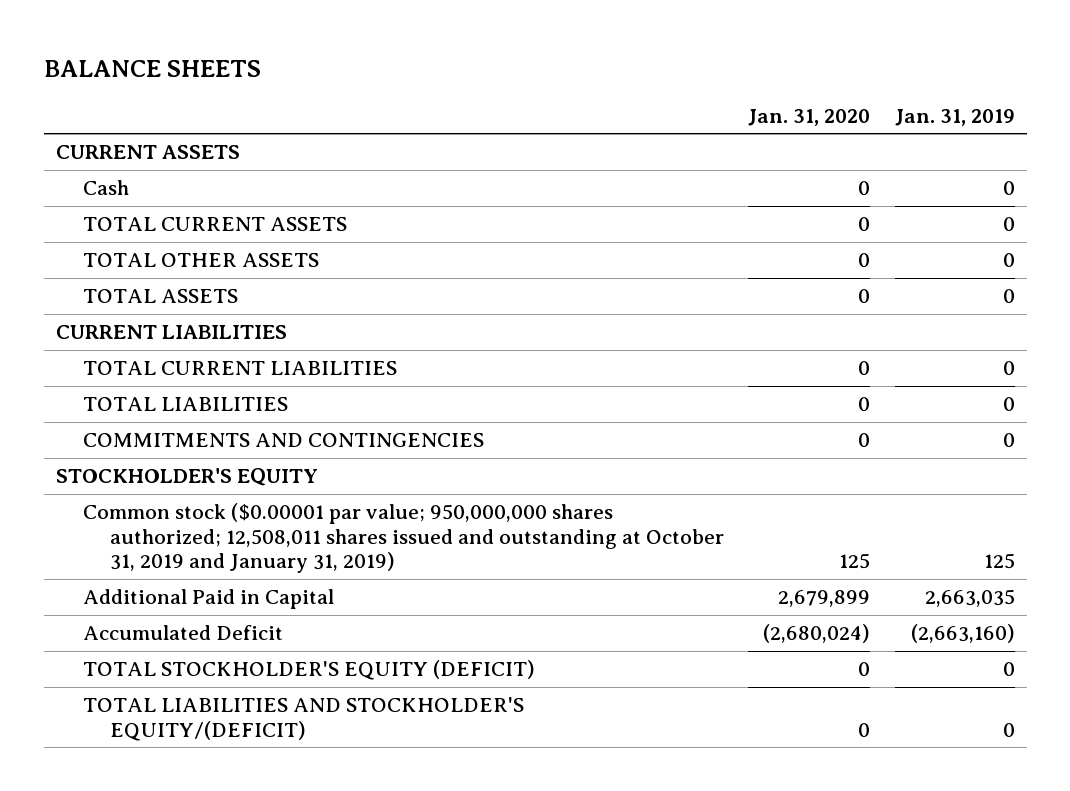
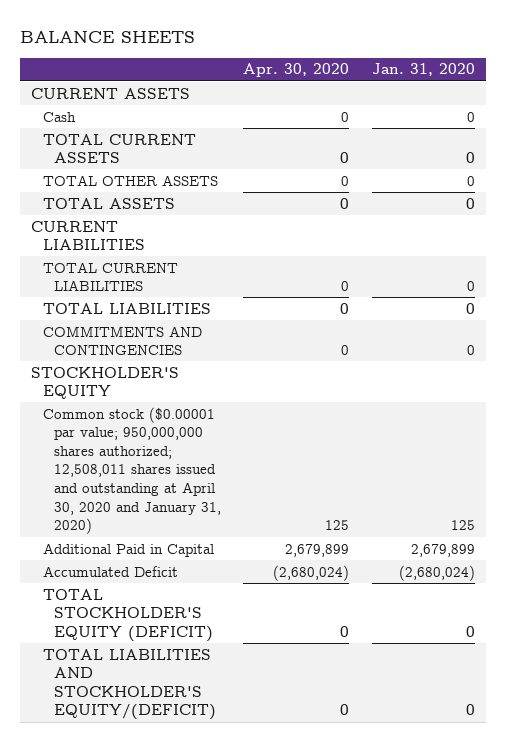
[894,108,1015,126] Jan. 31, 2019 -> none
none -> [243,63,350,78] Apr. 30, 2020
[83,503,725,574] Common stock ($0.00001 par value; 950,000,000 shares authorized; 12,508,011 shares issued and outstanding at October 31, 2019 and January 31, 2019) -> [42,406,222,535] Common stock ($0.00001 par value; 950,000,000 shares authorized; 12,508,011 shares issued and outstanding at April 30, 2020 and January 31, 2020)

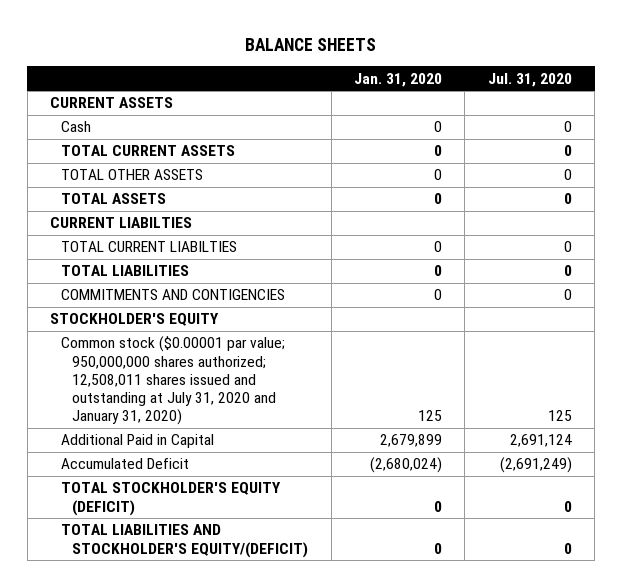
[243,63,350,78] Apr. 30, 2020 -> none
none -> [487,72,572,87] Jul. 31, 2020
[31,220,145,251] CURRENT LIABILITIES -> [50,217,193,229] CURRENT LIABILTIES
[42,261,178,292] TOTAL CURRENT LIABILITIES -> [61,241,238,253] TOTAL CURRENT LIABILTIES
[42,325,202,356] COMMITMENTS AND CONTINGENCIES -> [61,289,286,301] COMMITMENTS AND CONTIGENCIES
[42,406,222,535] Common stock ($0.00001 par value; 950,000,000 shares authorized; 12,508,011 shares issued and outstanding at April 30, 2020 and January 31, 2020) -> [61,336,286,426] Common stock ($0.00001 par value; 950,000,000 shares authorized; 12,508,011 shares issued and outstanding at July 31, 2020 and January 31, 2020)

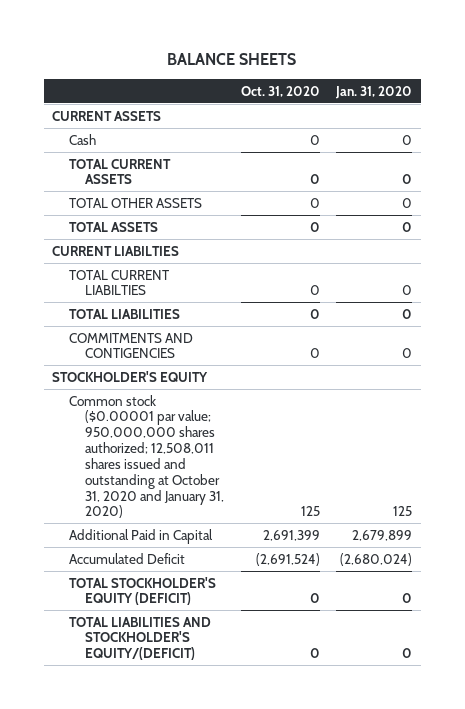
[487,72,572,87] Jul. 31, 2020 -> none
none -> [240,85,320,97] Oct. 31, 2020
[61,336,286,426] Common stock ($0.00001 par value; 950,000,000 shares authorized; 12,508,011 shares issued and outstanding at July 31, 2020 and January 31, 2020) -> [68,394,224,519] Common stock ($0.00001 par value; 950,000,000 shares authorized; 12,508,011 shares issued and outstanding at October 31, 2020 and January 31, 2020)

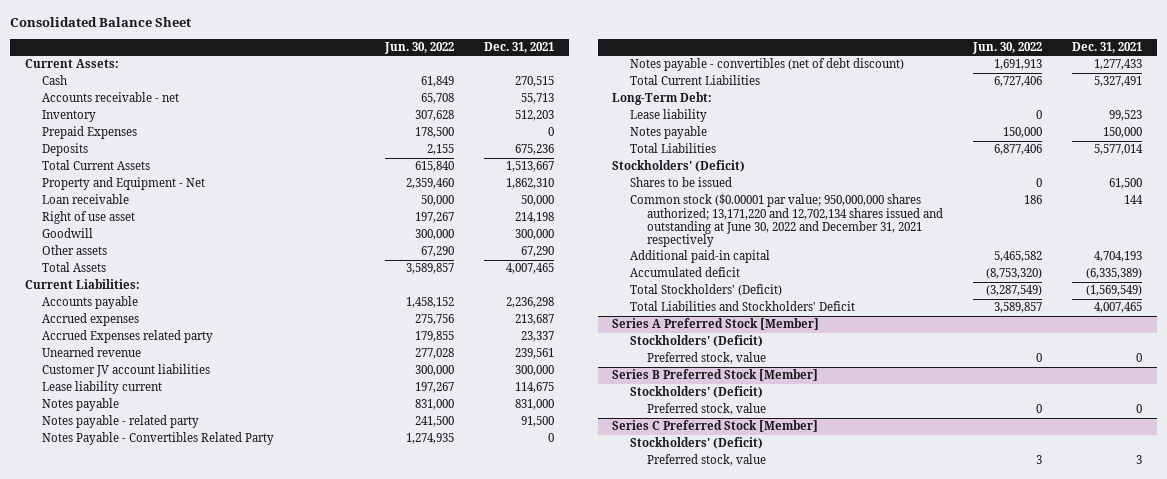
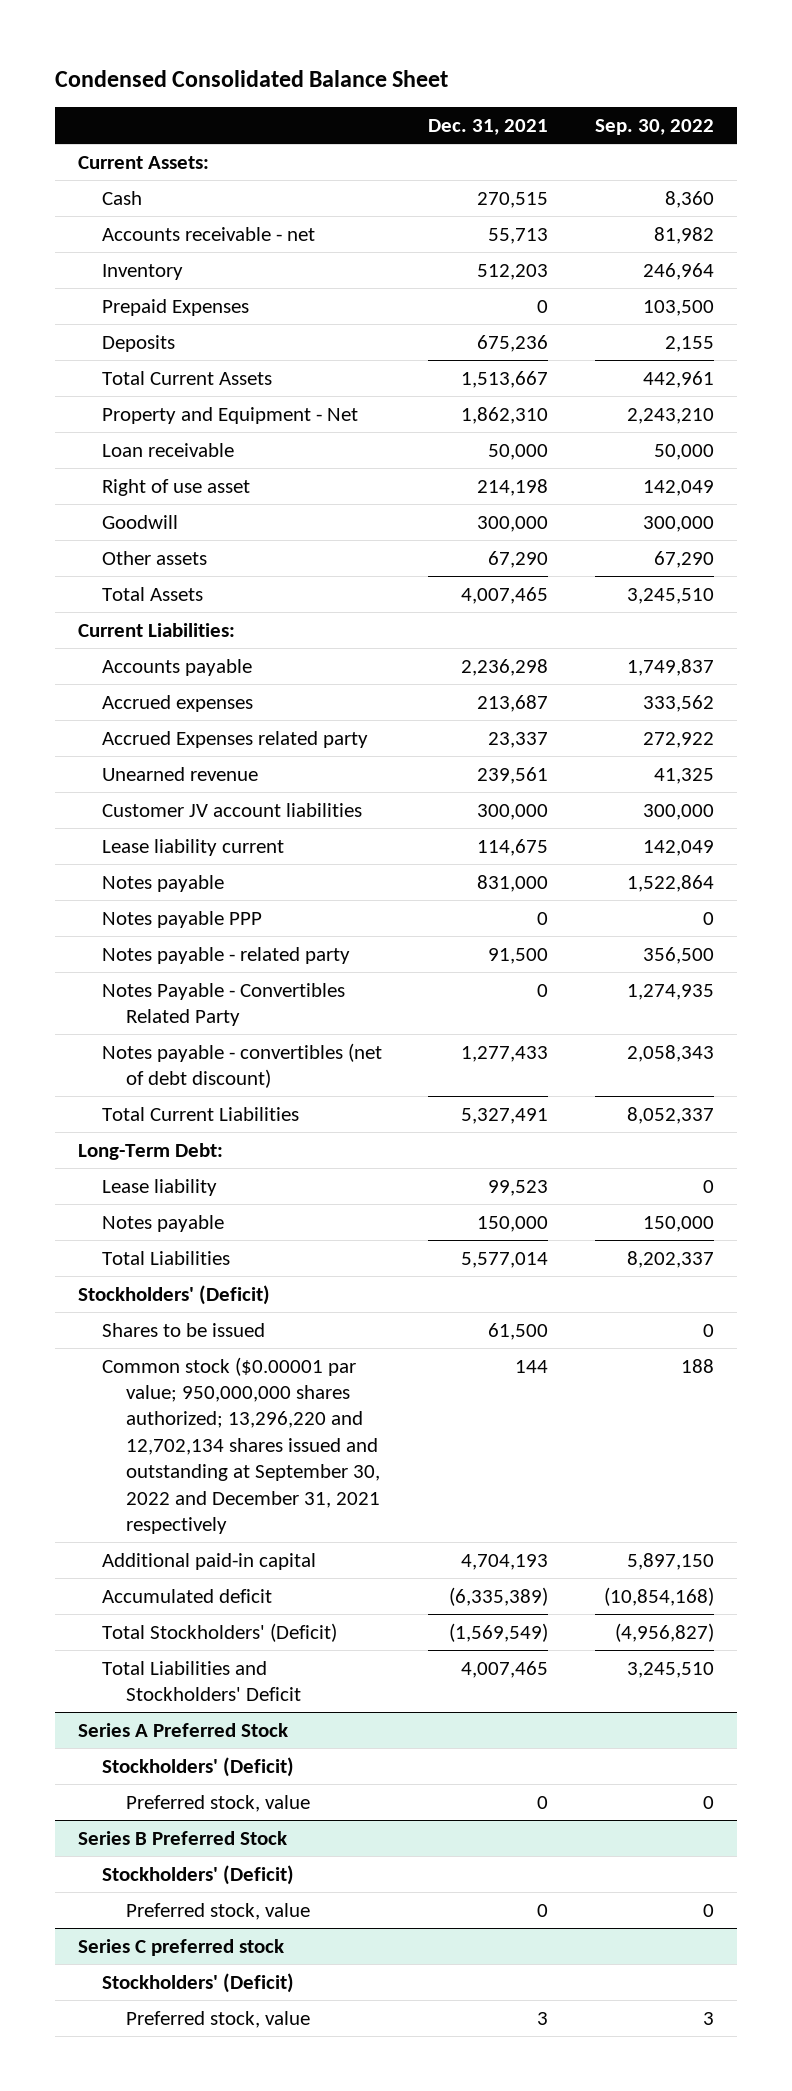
[9,17,191,28] Consolidated Balance Sheet -> [55,69,449,87] Condensed Consolidated Balance Sheet
[384,42,455,55] Jun. 30, 2022 -> none
none -> [594,118,714,135] Sep. 30, 2022
none -> [101,910,262,928] Notes payable PPP
[629,194,944,248] Common stock ($0.00001 par value; 950,000,000 shares authorized; 13,171,220 and 12,702,134 shares issued and outstanding at June 30, 2022 and December 31, 2021 respectively -> [101,1356,380,1535] Common stock ($0.00001 par value; 950,000,000 shares authorized; 13,296,220 and 12,702,134 shares issued and outstanding at September 30, 2022 and December 31, 2021 respectively
[612,318,820,331] Series A Preferred Stock [Member] -> [78,1722,289,1737] Series A Preferred Stock
[612,369,819,382] Series B Preferred Stock [Member] -> [78,1830,288,1845] Series B Preferred Stock
[612,420,819,433] Series C Preferred Stock [Member] -> [78,1938,285,1956] Series C preferred stock

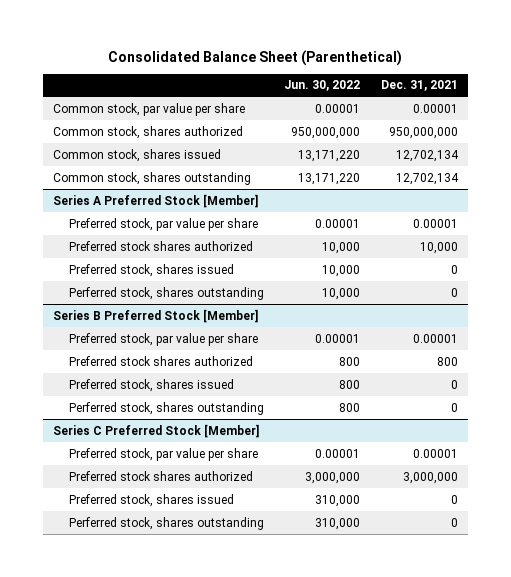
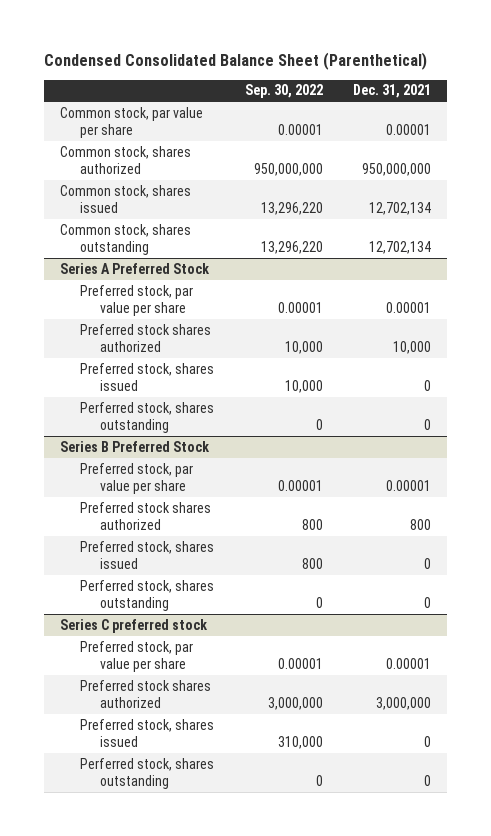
[108,49,403,66] Consolidated Balance Sheet (Parenthetical) -> [44,51,428,70] Condensed Consolidated Balance Sheet (Parenthetical)
[284,80,361,92] Jun. 30, 2022 -> none
none -> [244,84,323,99] Sep. 30, 2022
[52,193,258,208] Series A Preferred Stock [Member] -> [59,262,210,274] Series A Preferred Stock
[52,308,258,323] Series B Preferred Stock [Member] -> [59,440,210,452] Series B Preferred Stock
[52,423,259,438] Series C Preferred Stock [Member] -> [59,618,208,633] Series C preferred stock

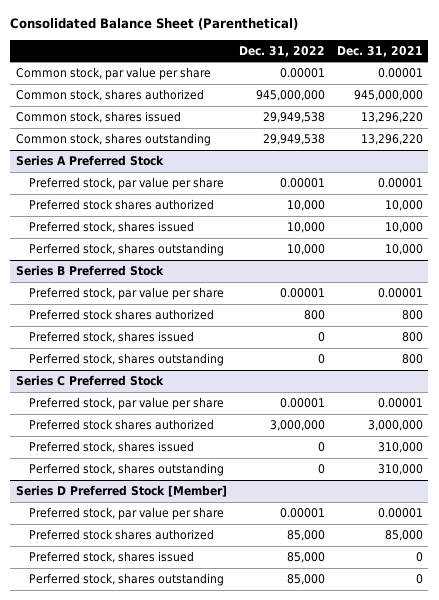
[44,51,428,70] Condensed Consolidated Balance Sheet (Parenthetical) -> [10,18,299,31] Consolidated Balance Sheet (Parenthetical)
[244,84,323,99] Sep. 30, 2022 -> none
none -> [238,45,325,57] Dec. 31, 2022
[362,162,432,176] 950,000,000 -> [353,89,423,101] 945,000,000
[369,201,432,215] 12,702,134 -> [360,111,423,123] 13,296,220
[369,240,432,254] 12,702,134 -> [360,133,423,145] 13,296,220
[424,379,432,391] 0 -> [384,221,423,233] 10,000
[424,418,432,430] 0 -> [384,243,423,255] 10,000
[424,557,432,569] 0 -> [401,331,423,342] 800
[424,596,432,608] 0 -> [401,353,423,364] 800
[59,618,208,633] Series C preferred stock -> [16,374,165,386] Series C Preferred Stock
none -> [29,440,195,453] Preferred stock, shares issued
none -> [29,462,225,476] Perferred stock, shares outstanding
none -> [16,484,228,497] Series D Preferred Stock [Member]
none -> [29,506,225,520] Preferred stock, par value per share
none -> [29,528,215,540] Preferred stock shares authorized

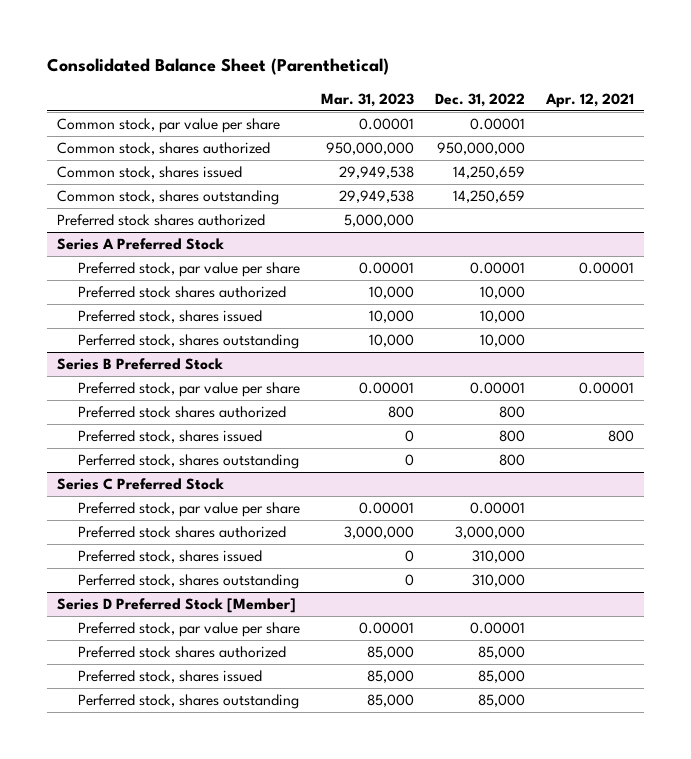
[336,45,423,57] Dec. 31, 2021 -> none
none -> [320,93,414,108] Mar. 31, 2023
none -> [544,93,634,109] Apr. 12, 2021
[255,89,325,101] 945,000,000 -> [436,142,525,156] 950,000,000
[262,111,325,123] 29,949,538 -> [452,166,525,180] 14,250,659
[262,133,325,145] 29,949,538 -> [452,190,525,204] 14,250,659
none -> [57,214,266,227] Preferred stock shares authorized
[317,331,325,342] 0 -> [498,430,525,443] 800
[317,353,325,364] 0 -> [498,454,525,467] 800
[317,441,325,452] 0 -> [471,550,525,564] 310,000
[317,463,325,474] 0 -> [471,574,525,588] 310,000

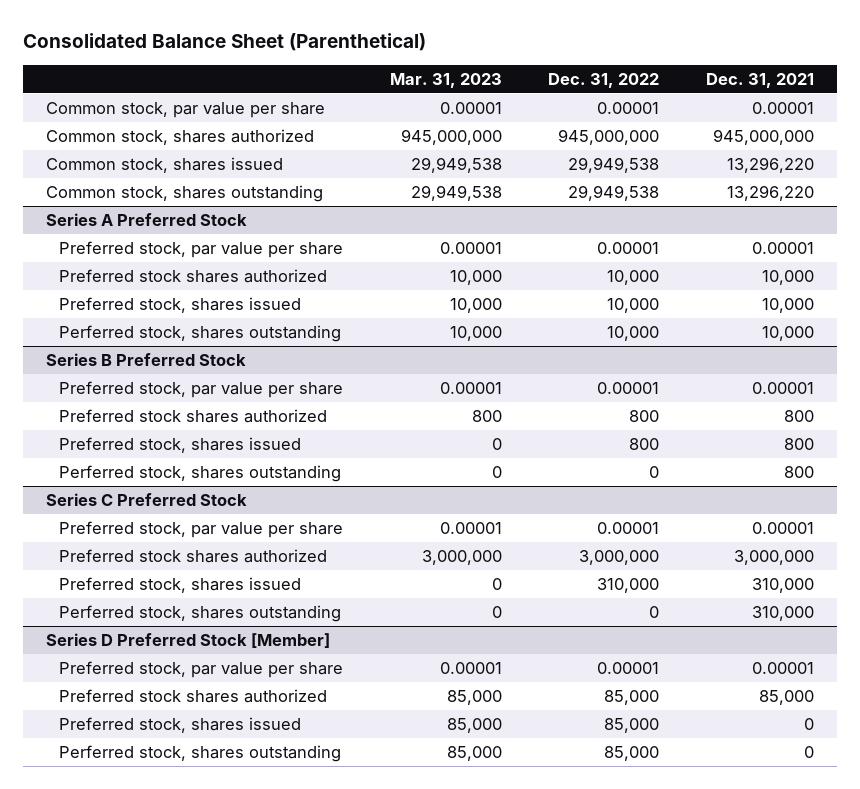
[544,93,634,109] Apr. 12, 2021 -> none
none -> [705,72,814,88] Dec. 31, 2021
[57,214,266,227] Preferred stock shares authorized -> none
[325,142,414,156] 950,000,000 -> [400,128,502,145] 945,000,000
[436,142,525,156] 950,000,000 -> [558,128,660,145] 945,000,000
[452,166,525,180] 14,250,659 -> [568,156,660,173] 29,949,538
[452,190,525,204] 14,250,659 -> [568,184,660,201] 29,949,538
[498,454,525,467] 800 -> [649,465,660,478] 0
[471,574,525,588] 310,000 -> [649,605,660,618] 0

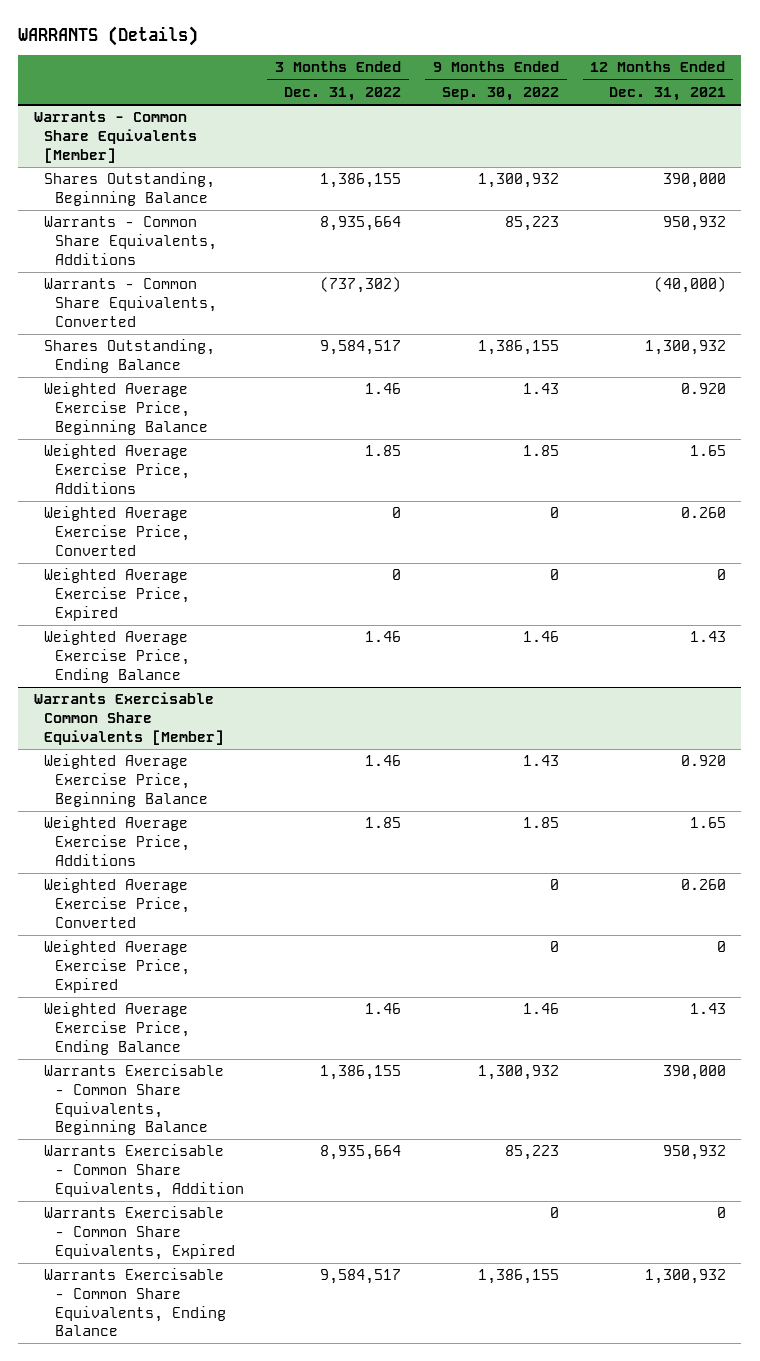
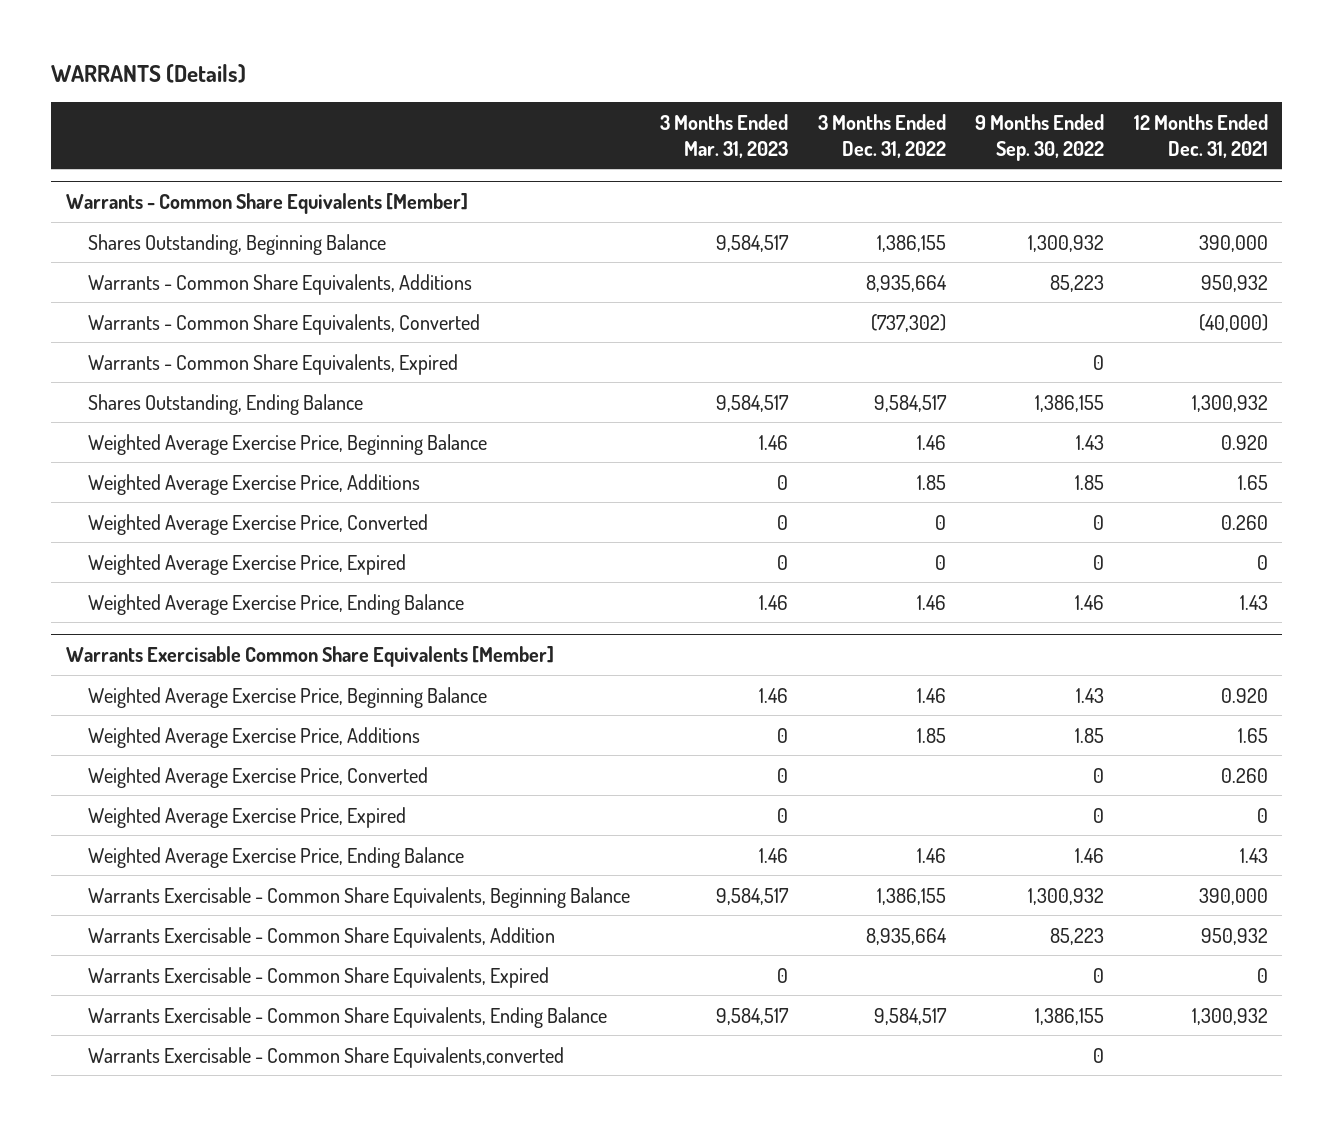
none -> [659,113,788,158] 3 Months Ended Mar. 31, 2023
none -> [88,353,459,375] Warrants - Common Share Equivalents, Expired
none -> [88,1046,565,1068] Warrants Exercisable - Common Share Equivalents,converted

